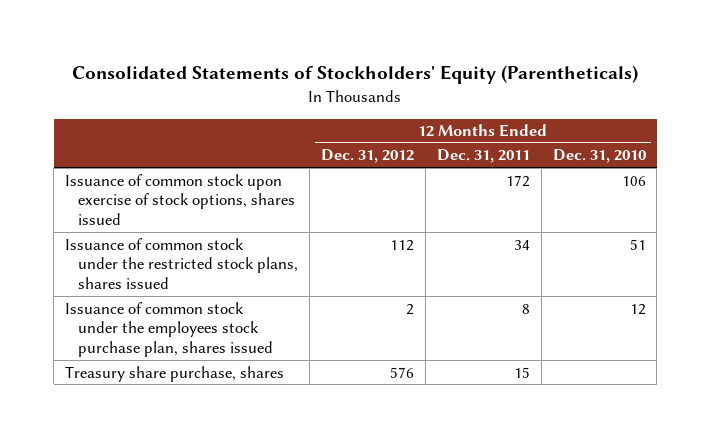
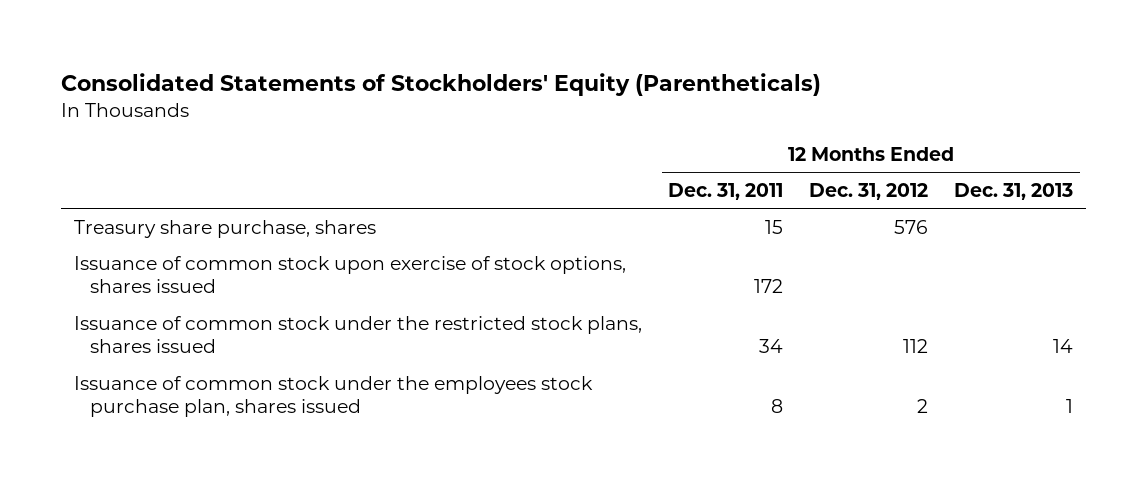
[552,149,646,164] Dec. 31, 2010 -> none
none -> [954,183,1074,201] Dec. 31, 2013
[65,365,285,382] Treasury share purchase, shares -> [74,219,377,238] Treasury share purchase, shares

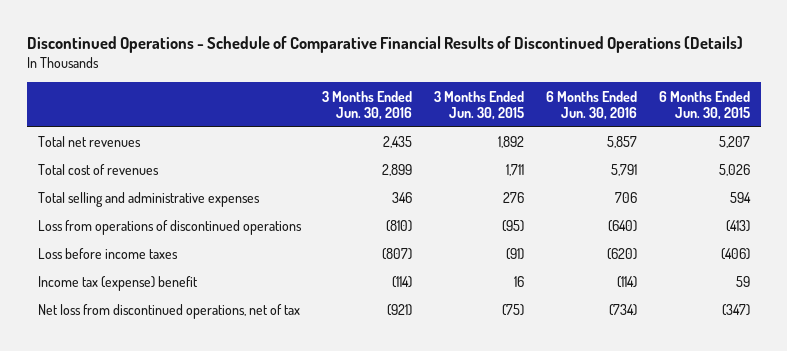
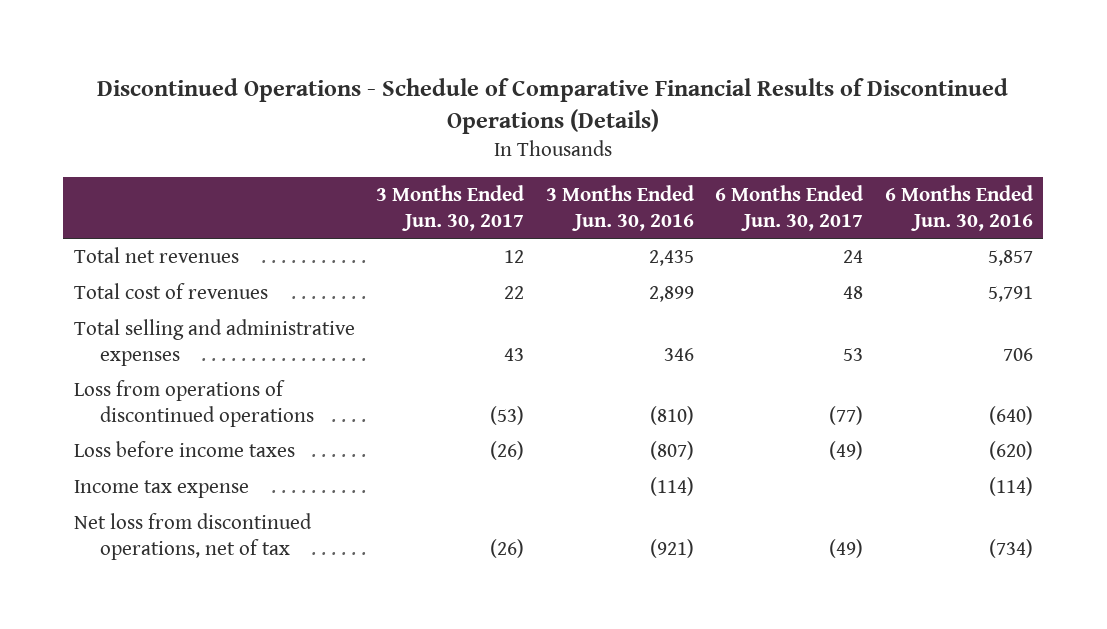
[434,90,525,121] 3 Months Ended Jun. 30, 2015 -> none
[658,90,750,121] 6 Months Ended Jun. 30, 2015 -> none
none -> [376,185,525,231] 3 Months Ended Jun. 30, 2017
none -> [715,185,864,231] 6 Months Ended Jun. 30, 2017
[37,276,198,292] Income tax (expense) benefit -> [73,480,249,499] Income tax expense

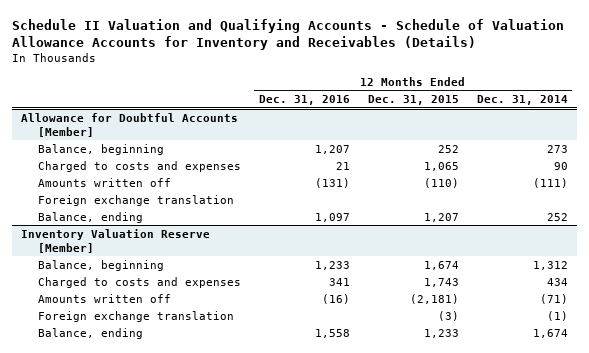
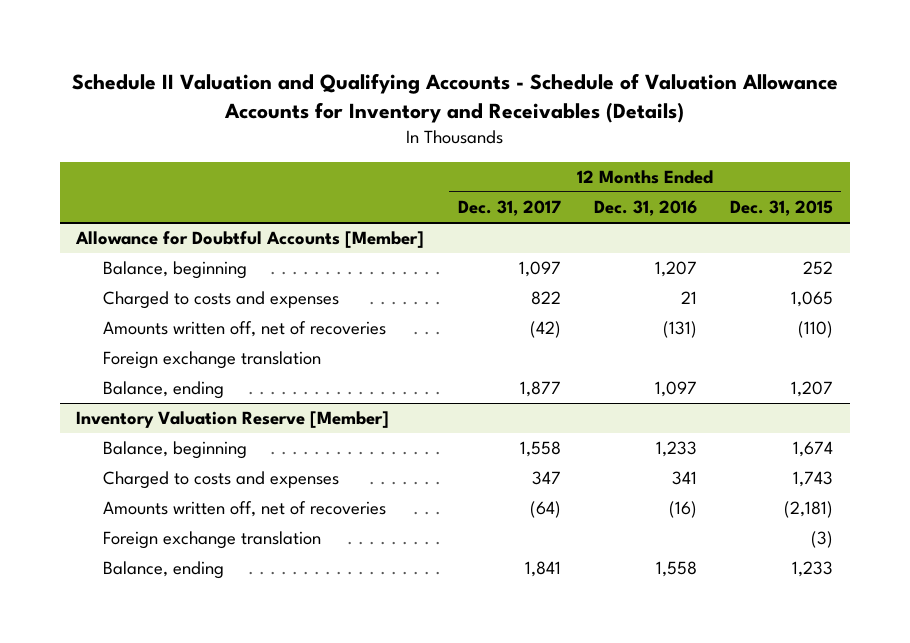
[476,95,568,106] Dec. 31, 2014 -> none
none -> [457,200,561,217] Dec. 31, 2017
[37,177,171,187] Amounts written off -> [102,321,386,338] Amounts written off, net of recoveries
[37,293,171,303] Amounts written off -> [102,501,386,518] Amounts written off, net of recoveries

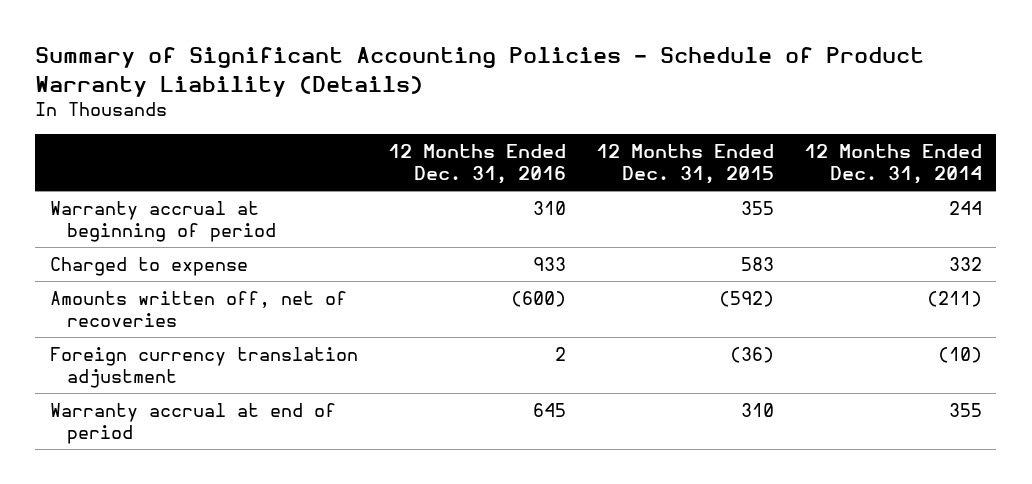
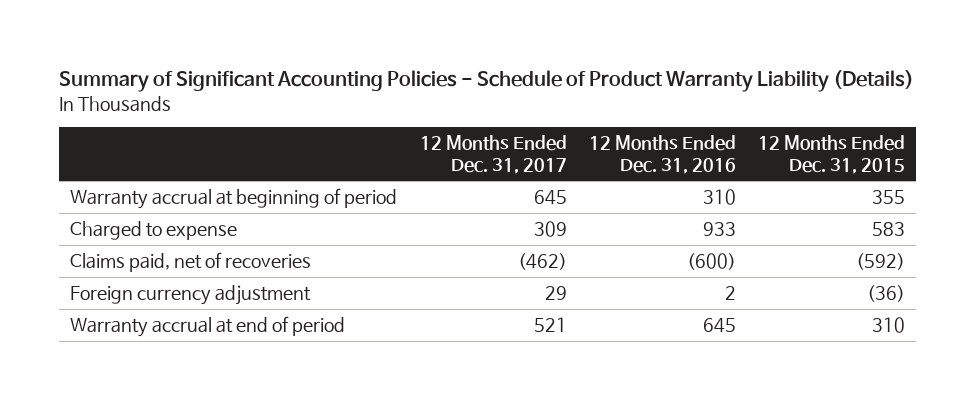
[803,143,982,185] 12 Months Ended Dec. 31, 2014 -> none
none -> [419,135,567,174] 12 Months Ended Dec. 31, 2017
[50,290,348,327] Amounts written off, net of recoveries -> [70,252,312,273] Claims paid, net of recoveries
[50,346,359,388] Foreign currency translation adjustment -> [70,285,312,306] Foreign currency adjustment

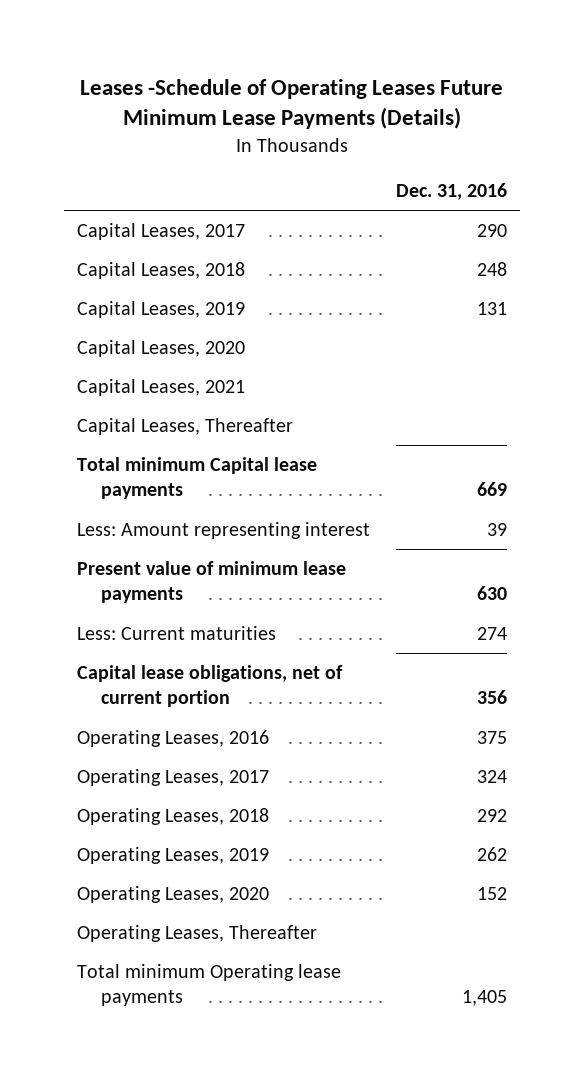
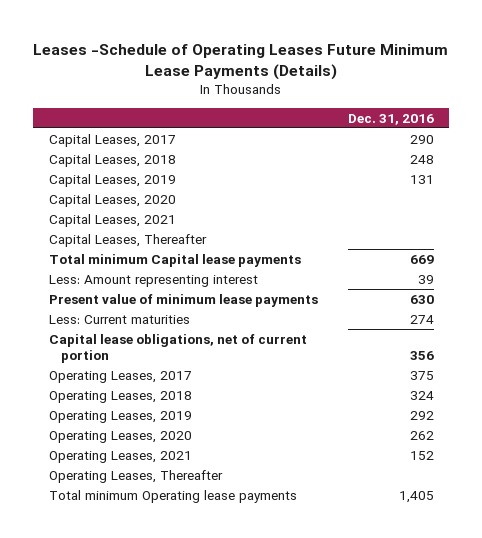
[77,729,270,747] Operating Leases, 2016 -> [48,370,192,383] Operating Leases, 2017
[77,768,270,786] Operating Leases, 2017 -> [48,390,192,403] Operating Leases, 2018
[77,807,270,825] Operating Leases, 2018 -> [48,410,192,423] Operating Leases, 2019
[77,846,270,864] Operating Leases, 2019 -> [48,430,192,443] Operating Leases, 2020
[77,885,270,903] Operating Leases, 2020 -> [48,450,192,463] Operating Leases, 2021

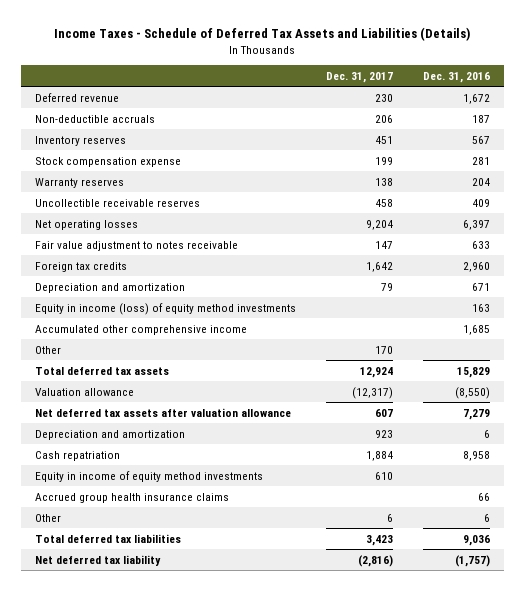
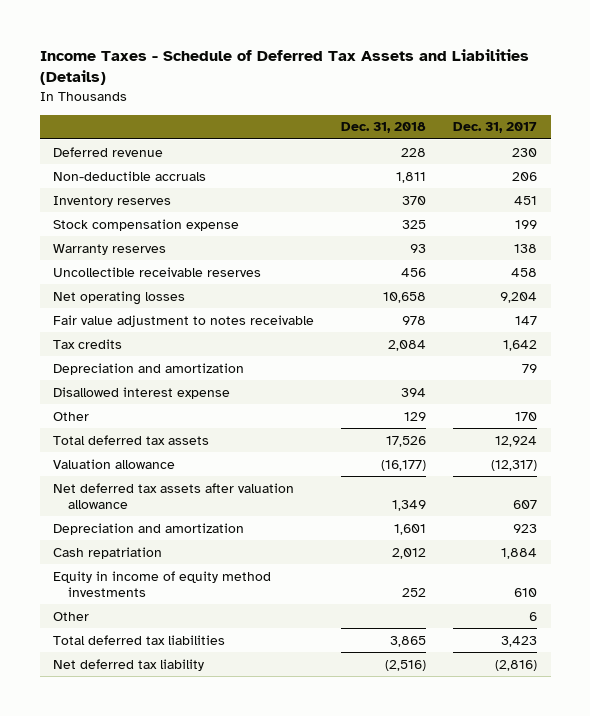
[422,71,490,83] Dec. 31, 2016 -> none
none -> [341,122,427,134] Dec. 31, 2018
[35,261,128,272] Foreign tax credits -> [53,338,123,349] Tax credits
[35,302,297,315] Equity in income (loss) of equity method investments -> none
[35,324,248,335] Accumulated other comprehensive income -> none
none -> [53,386,231,399] Disallowed interest expense
[35,492,230,503] Accrued group health insurance claims -> none

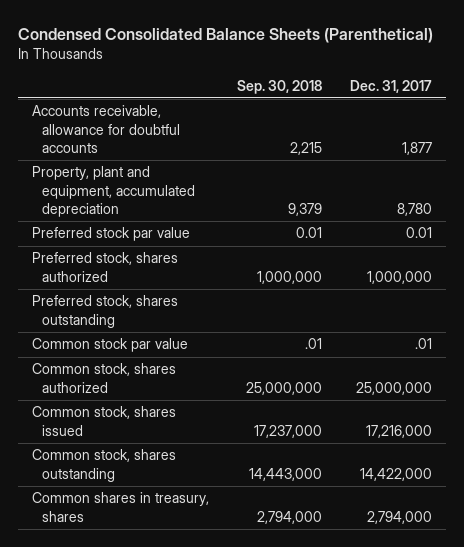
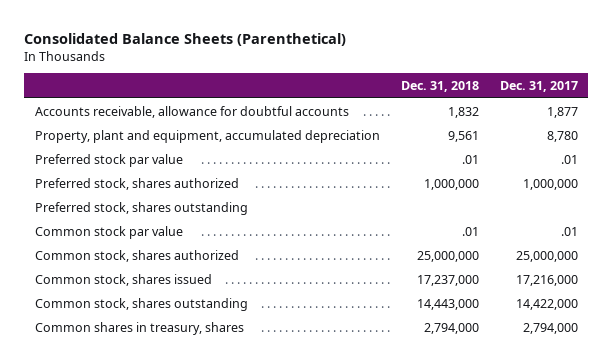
[18,28,434,44] Condensed Consolidated Balance Sheets (Parenthetical) -> [24,32,347,46] Consolidated Balance Sheets (Parenthetical)
[237,79,323,94] Sep. 30, 2018 -> none
none -> [400,81,479,93] Dec. 31, 2018
[405,227,432,239] 0.01 -> [560,154,578,164] .01

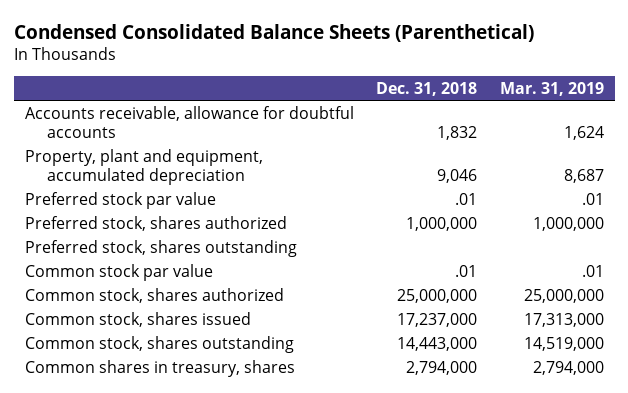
[24,32,347,46] Consolidated Balance Sheets (Parenthetical) -> [13,23,534,42] Condensed Consolidated Balance Sheets (Parenthetical)
[499,81,578,93] Dec. 31, 2017 -> none
none -> [499,81,604,96] Mar. 31, 2019
[447,130,479,142] 9,561 -> [437,168,478,183] 9,046

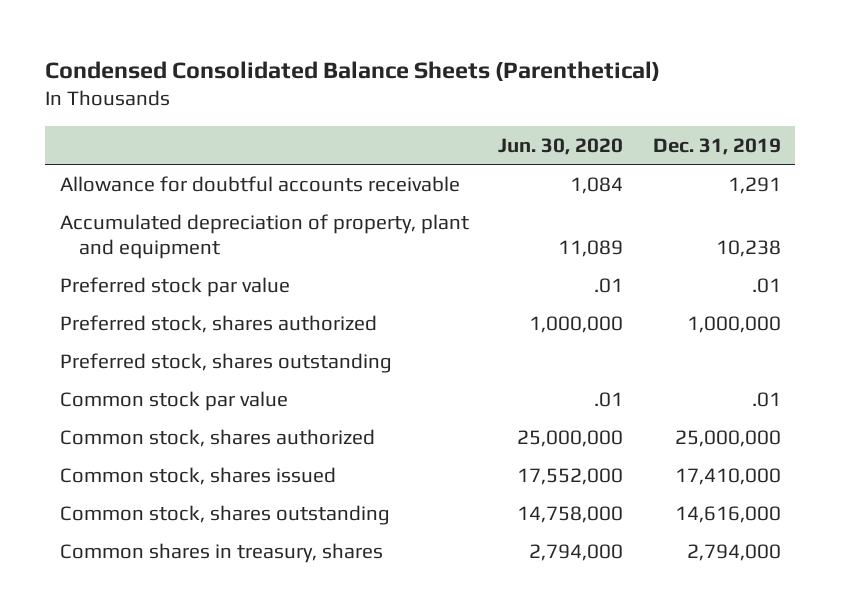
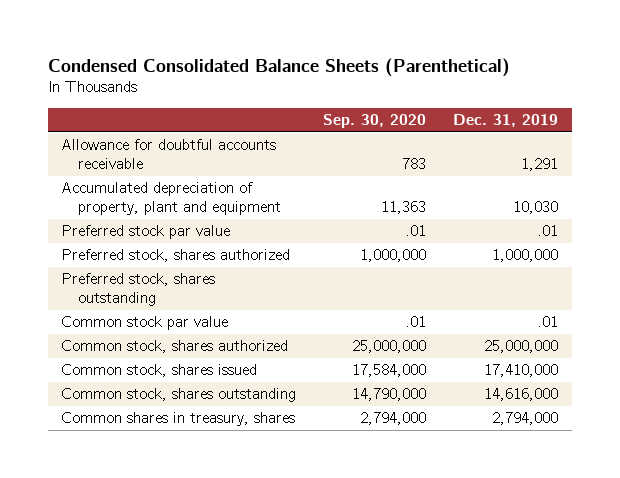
[498,137,624,155] Jun. 30, 2020 -> none
none -> [323,114,427,129] Sep. 30, 2020
[715,239,781,257] 10,238 -> [513,201,559,215] 10,030

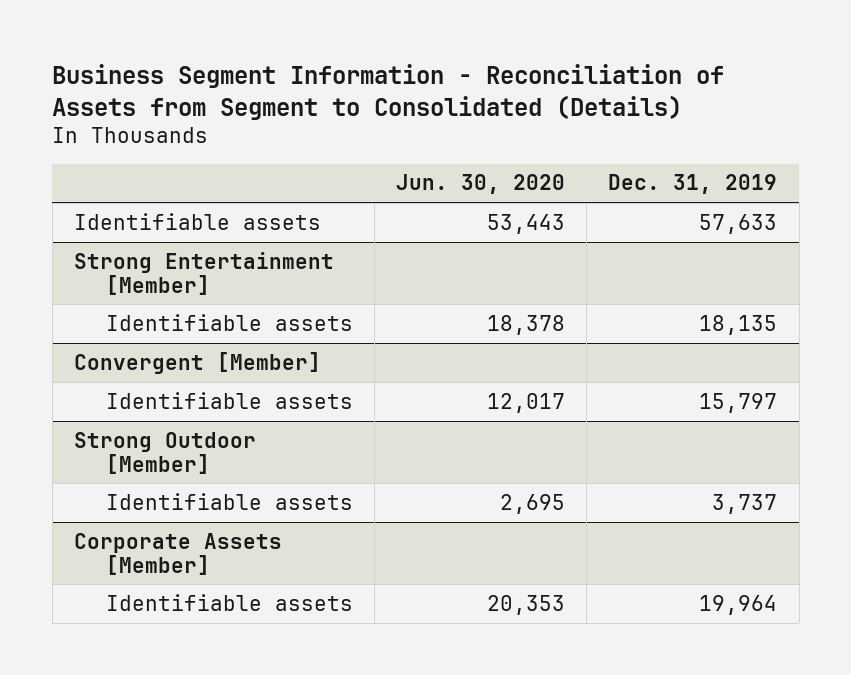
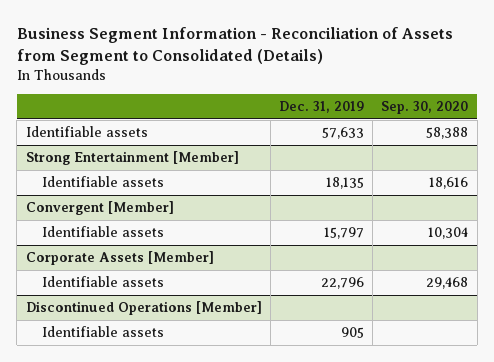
[395,174,565,195] Jun. 30, 2020 -> none
none -> [381,101,469,115] Sep. 30, 2020
[73,431,256,474] Strong Outdoor [Member] -> none
[105,492,353,510] Identifiable assets -> none
[699,594,778,615] 19,964 -> [320,277,364,290] 22,796
none -> [25,301,262,316] Discontinued Operations [Member]
none -> [42,326,165,338] Identifiable assets

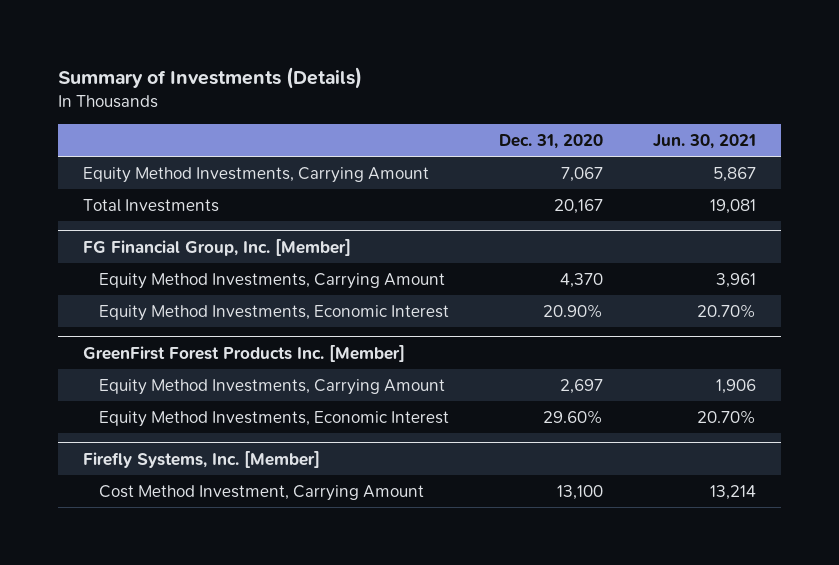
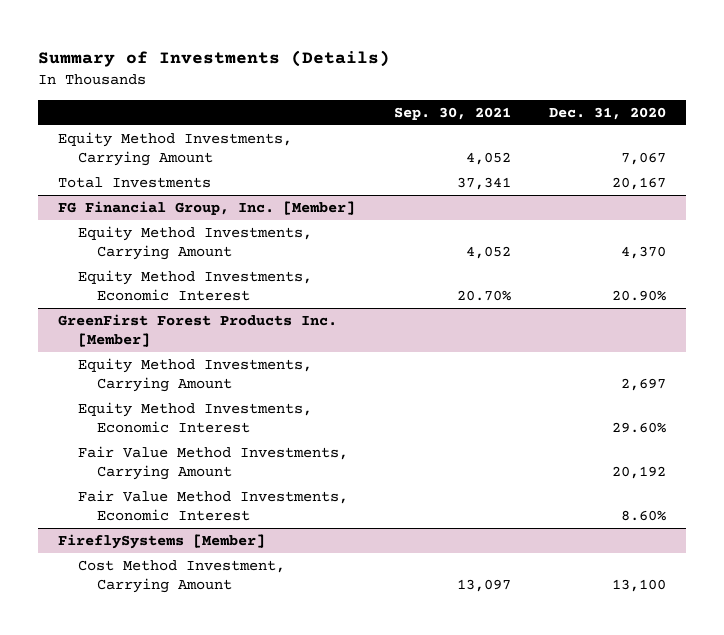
[653,134,757,150] Jun. 30, 2021 -> none
none -> [393,106,511,120] Sep. 30, 2021
none -> [77,446,348,480] Fair Value Method Investments, Carrying Amount
none -> [77,490,348,521] Fair Value Method Investments, Economic Interest
[83,450,321,468] Firefly Systems, Inc. [Member] -> [57,534,265,550] FireflySystems [Member]

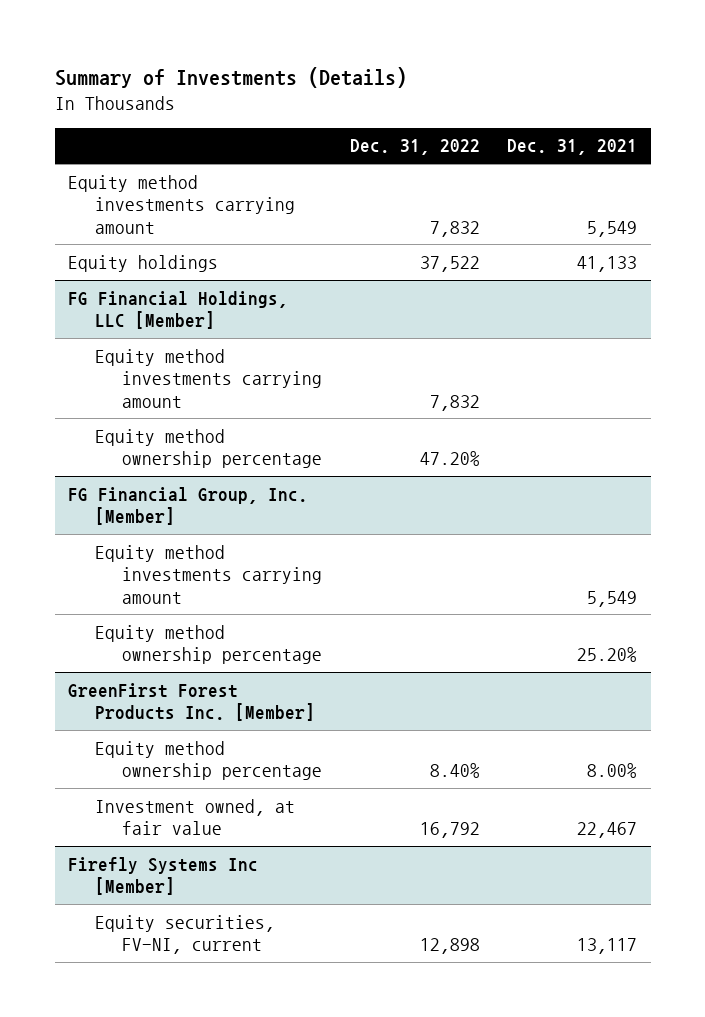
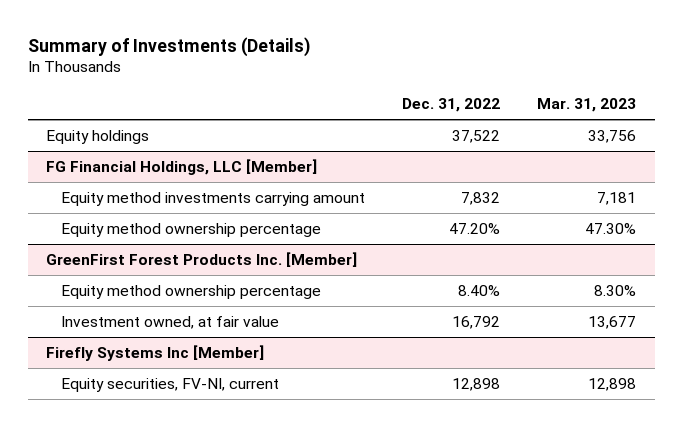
[506,139,637,156] Dec. 31, 2021 -> none
none -> [537,97,637,112] Mar. 31, 2023
[68,174,296,234] Equity method investments carrying amount -> none
[68,486,309,526] FG Financial Group, Inc. [Member] -> none
[95,544,323,604] Equity method investments carrying amount -> none
[95,624,323,665] Equity method ownership percentage -> none

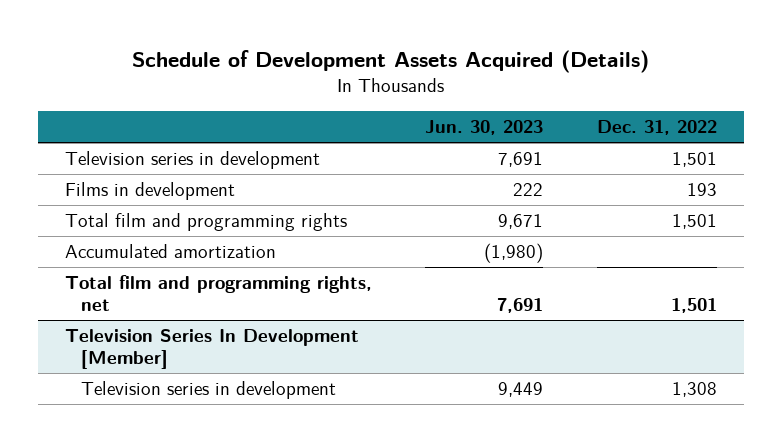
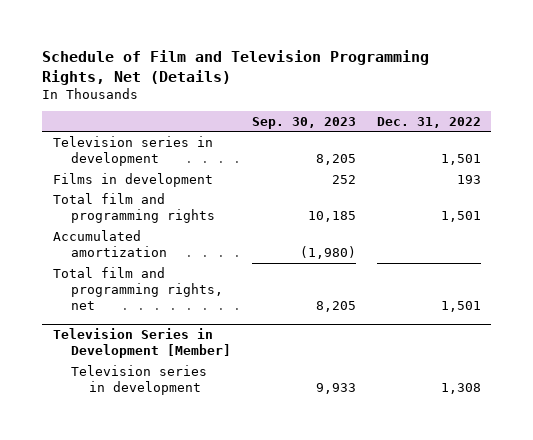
[131,50,649,74] Schedule of Development Assets Acquired (Details) -> [42,49,430,85] Schedule of Film and Television Programming Rights, Net (Details)
[425,120,544,136] Jun. 30, 2023 -> none
none -> [251,116,356,129] Sep. 30, 2023
[64,329,359,370] Television Series In Development [Member] -> [52,327,231,359] Television Series in Development [Member]

